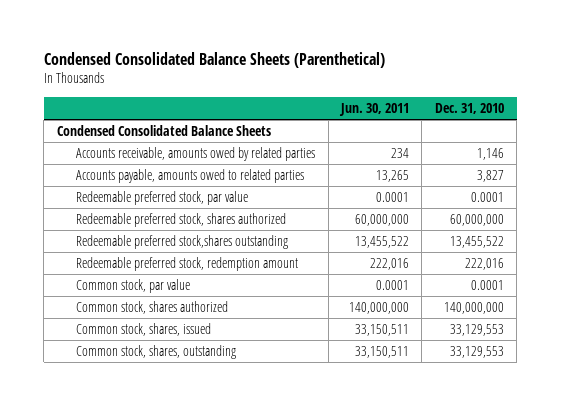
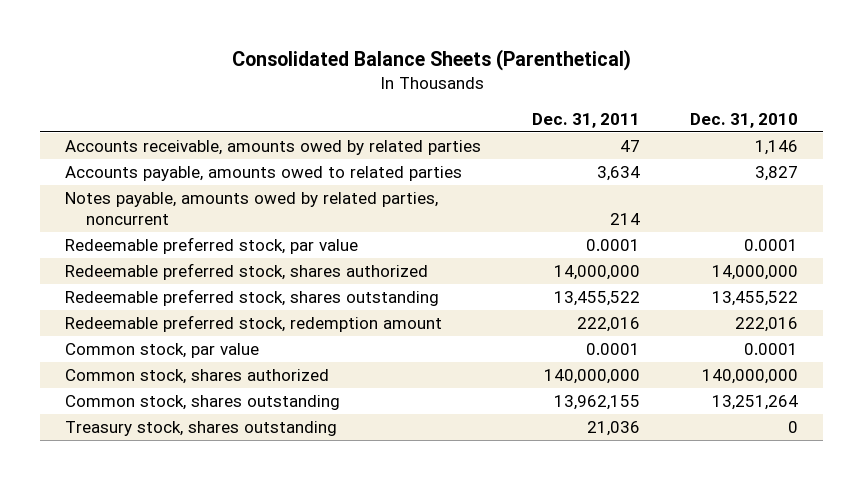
[43,52,385,69] Condensed Consolidated Balance Sheets (Parenthetical) -> [231,49,631,72] Consolidated Balance Sheets (Parenthetical)
[339,102,410,116] Jun. 30, 2011 -> none
none -> [531,112,640,128] Dec. 31, 2011
[56,124,271,136] Condensed Consolidated Balance Sheets -> none
none -> [65,192,439,226] Notes payable, amounts owed by related parties, noncurrent
[449,213,504,226] 60,000,000 -> [712,265,799,281] 14,000,000
[76,234,289,249] Redeemable preferred stock,shares outstanding -> [65,289,440,307] Redeemable preferred stock, shares outstanding
[76,322,212,336] Common stock, shares, issued -> none
[76,344,237,359] Common stock, shares, outstanding -> [65,395,341,411] Common stock, shares outstanding
[449,345,504,358] 33,129,553 -> [712,395,799,411] 13,251,264
none -> [65,421,338,437] Treasury stock, shares outstanding

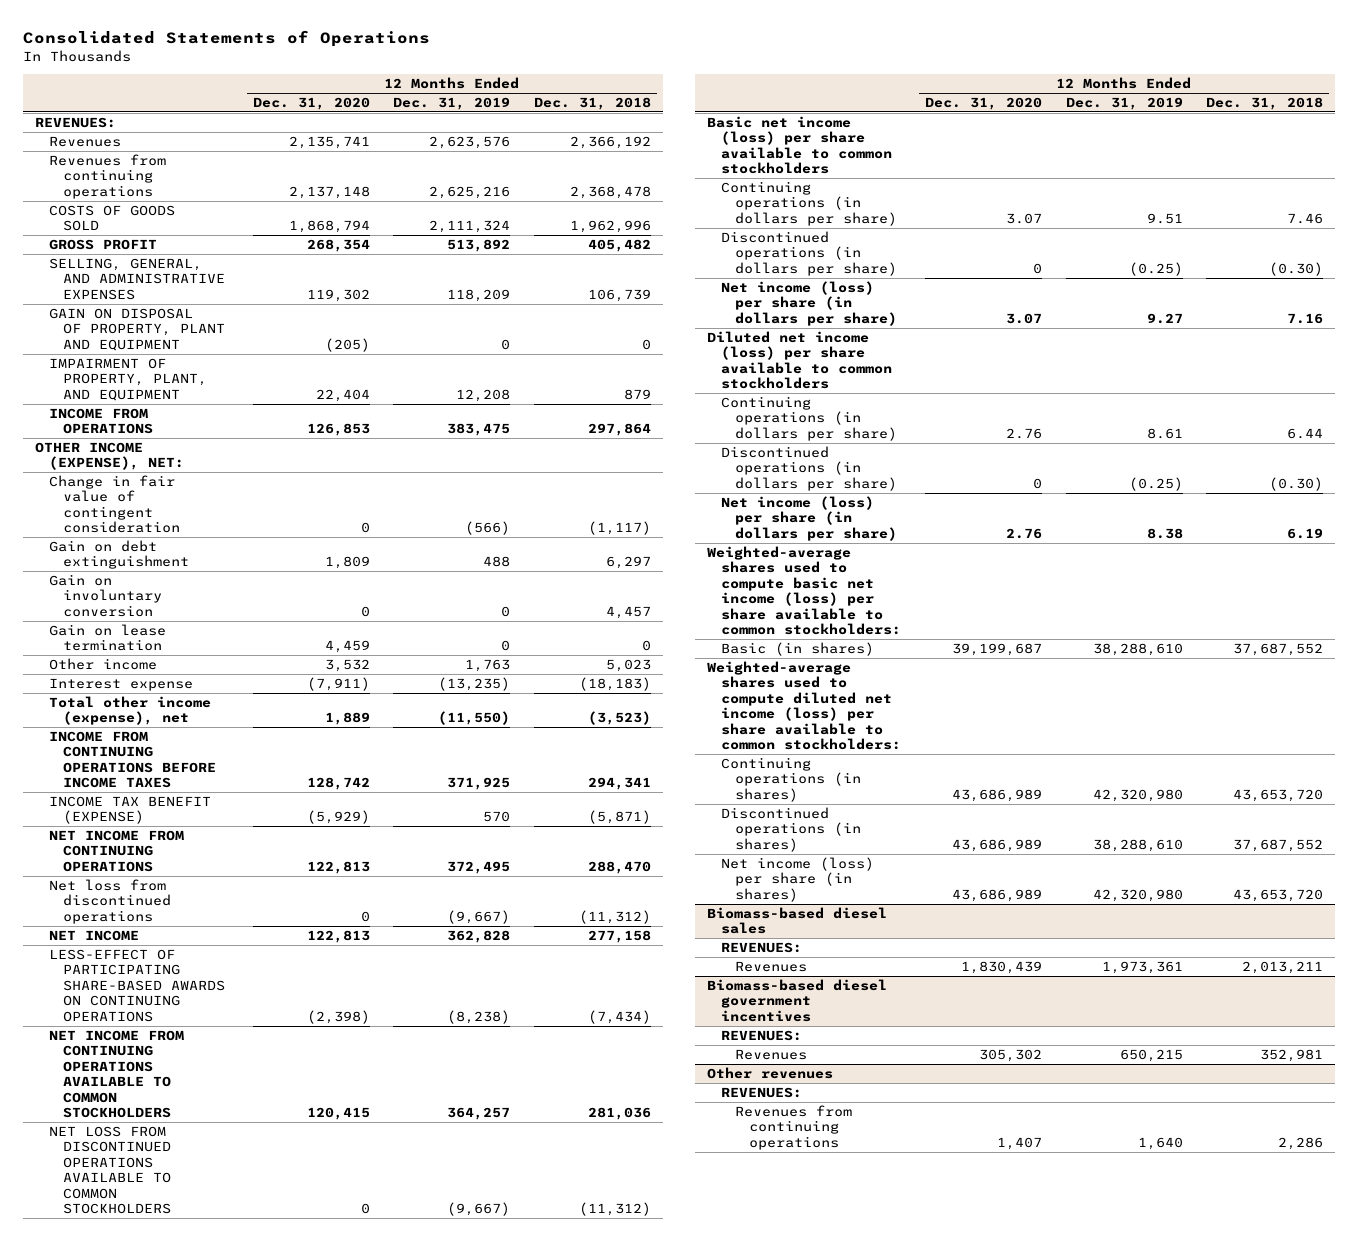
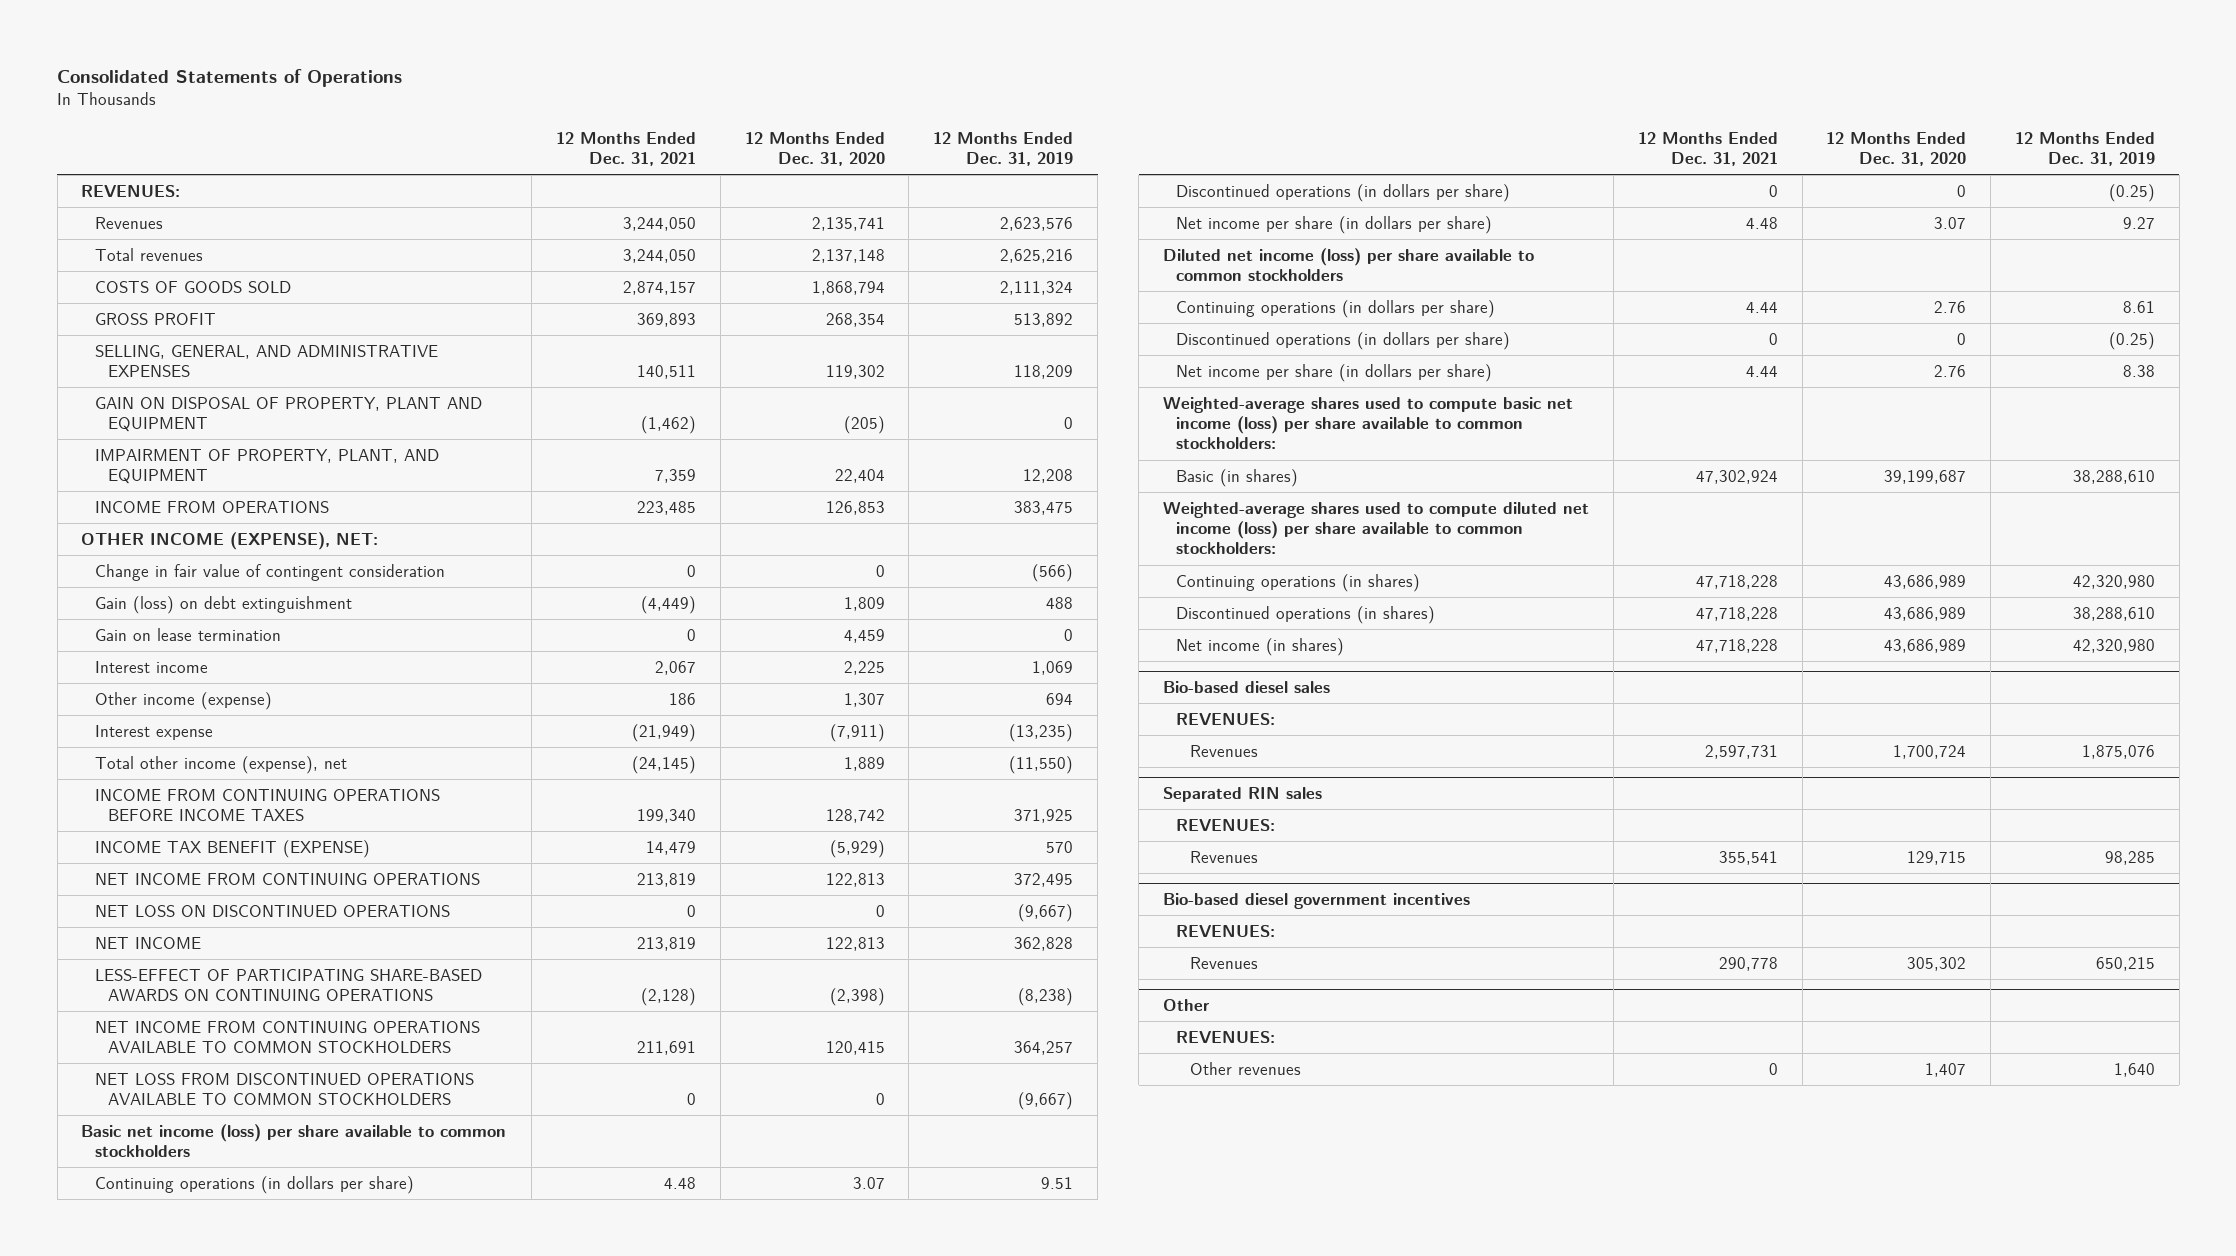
[533,97,651,111] Dec. 31, 2018 -> none
none -> [556,131,697,166] 12 Months Ended Dec. 31, 2021
[48,154,166,199] Revenues from continuing operations -> [94,247,203,261] Total revenues
[48,574,162,617] Gain on involuntary conversion -> none
[48,540,189,570] Gain on debt extinguishment -> [94,595,352,614] Gain (loss) on debt extinguishment
none -> [94,660,208,673] Interest income
[48,658,157,671] Other income -> [94,691,272,710] Other income (expense)
[324,659,370,673] 3,532 -> [843,692,885,707] 1,307
[465,659,511,673] 1,763 -> [1046,692,1074,705] 694
[48,879,171,924] Net loss from discontinued operations -> [94,904,450,917] NET LOSS ON DISCONTINUED OPERATIONS
[721,281,898,326] Net income (loss) per share (in dollars per share) -> [1176,215,1493,234] Net income per share (in dollars per share)
[721,496,898,541] Net income (loss) per share (in dollars per share) -> [1176,363,1493,382] Net income per share (in dollars per share)
[721,857,875,902] Net income (loss) per share (in shares) -> [1176,637,1345,656] Net income (in shares)
[707,907,888,935] Biomass-based diesel sales -> [1163,680,1331,693] Bio-based diesel sales
[707,979,888,1022] Biomass-based diesel government incentives -> none
[960,961,1042,975] 1,830,439 -> [1893,744,1967,759] 1,700,724
[1101,961,1183,975] 1,973,361 -> [2082,744,2156,759] 1,875,076
none -> [1163,786,1323,802] Separated RIN sales
none -> [1189,850,1258,863] Revenues
none -> [1163,892,1471,909] Bio-based diesel government incentives
none -> [1176,924,1276,937] REVENUES:
[707,1067,834,1080] Other revenues -> [1163,998,1211,1011] Other
[735,1105,853,1150] Revenues from continuing operations -> [1189,1061,1301,1075] Other revenues

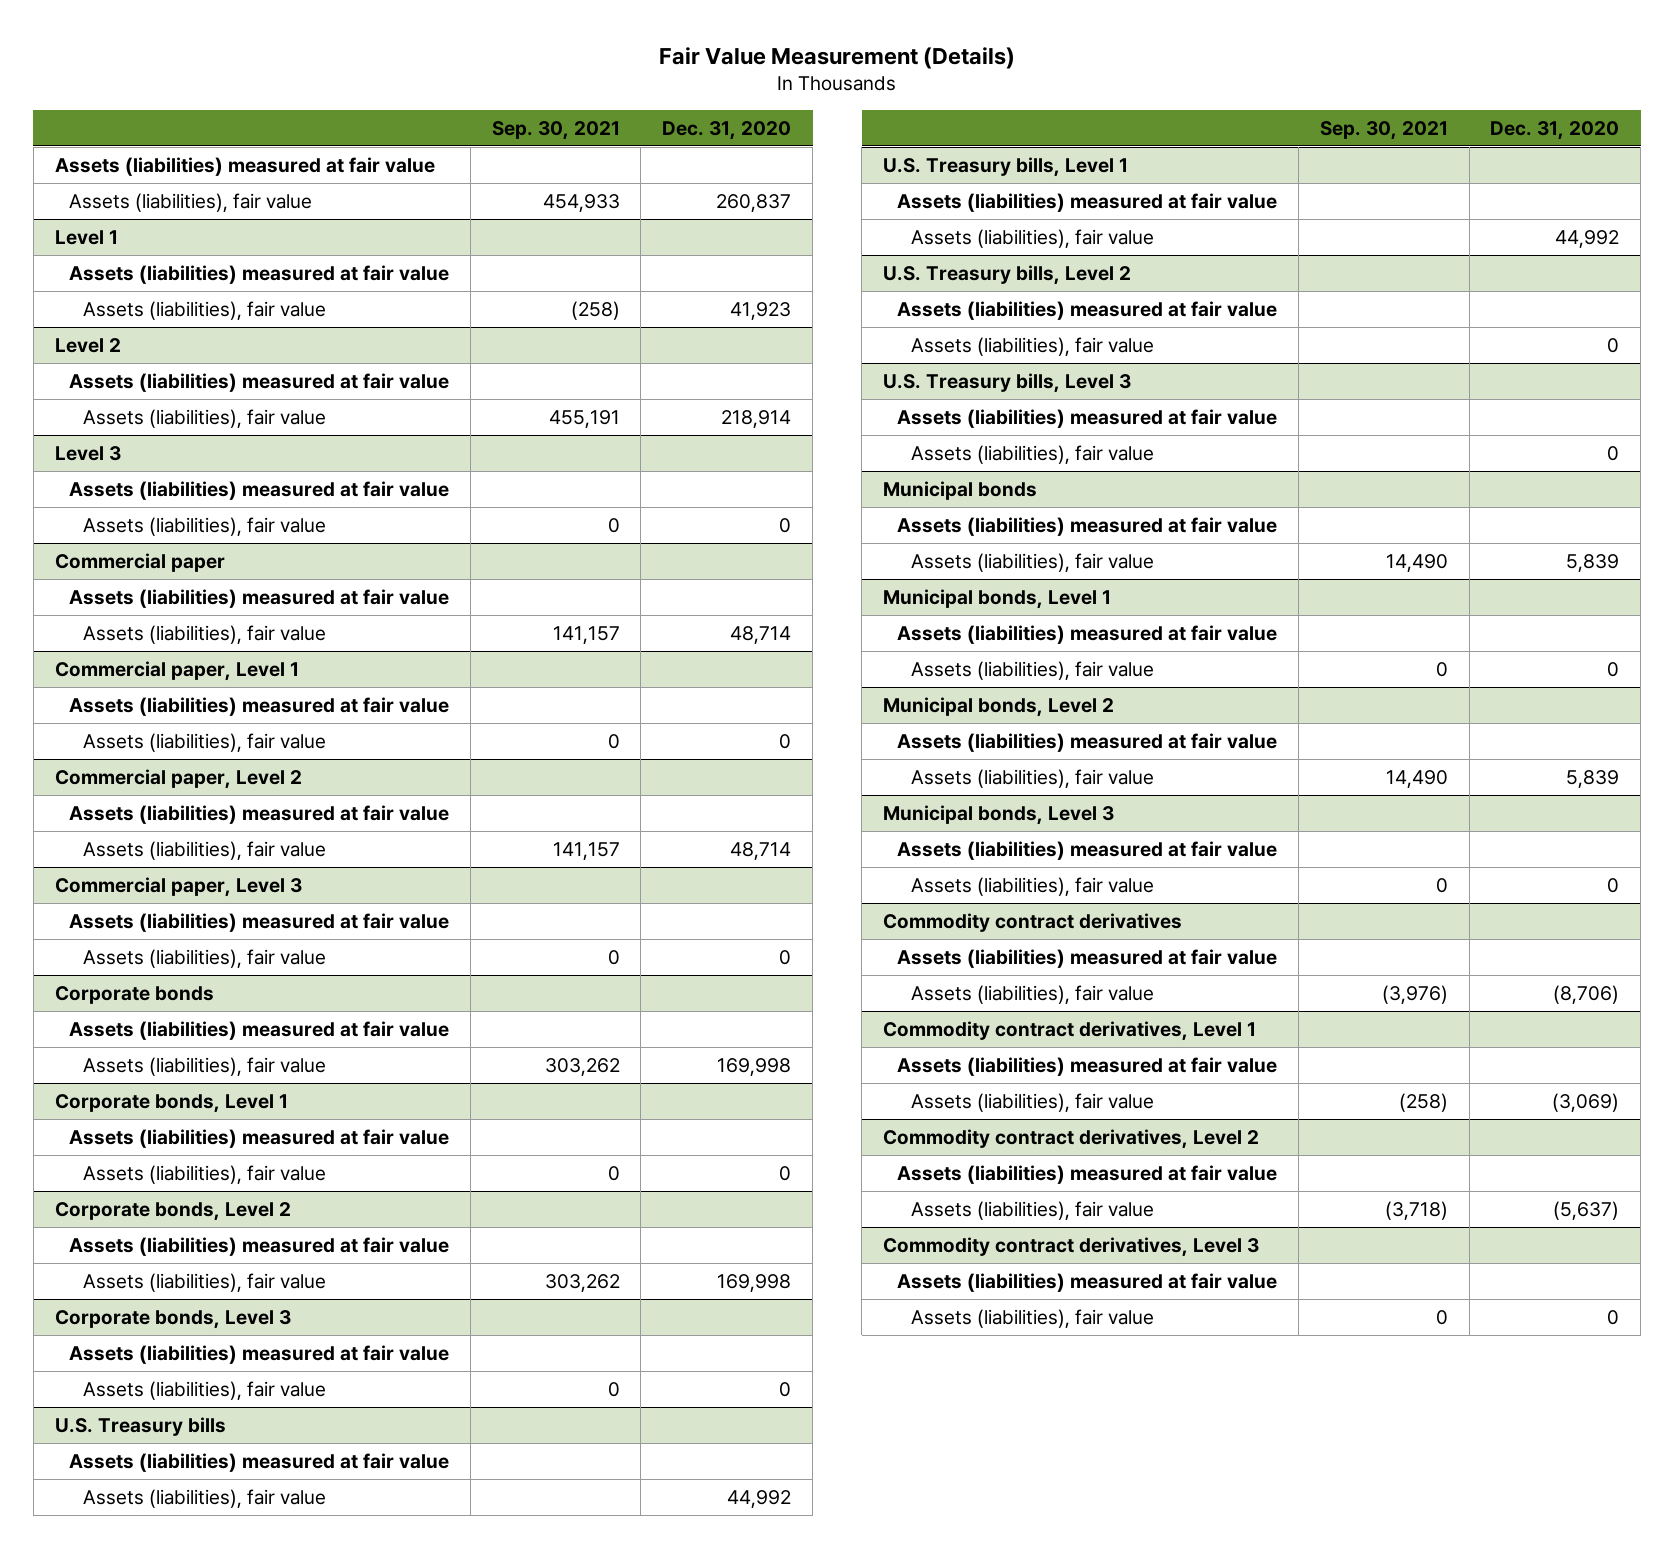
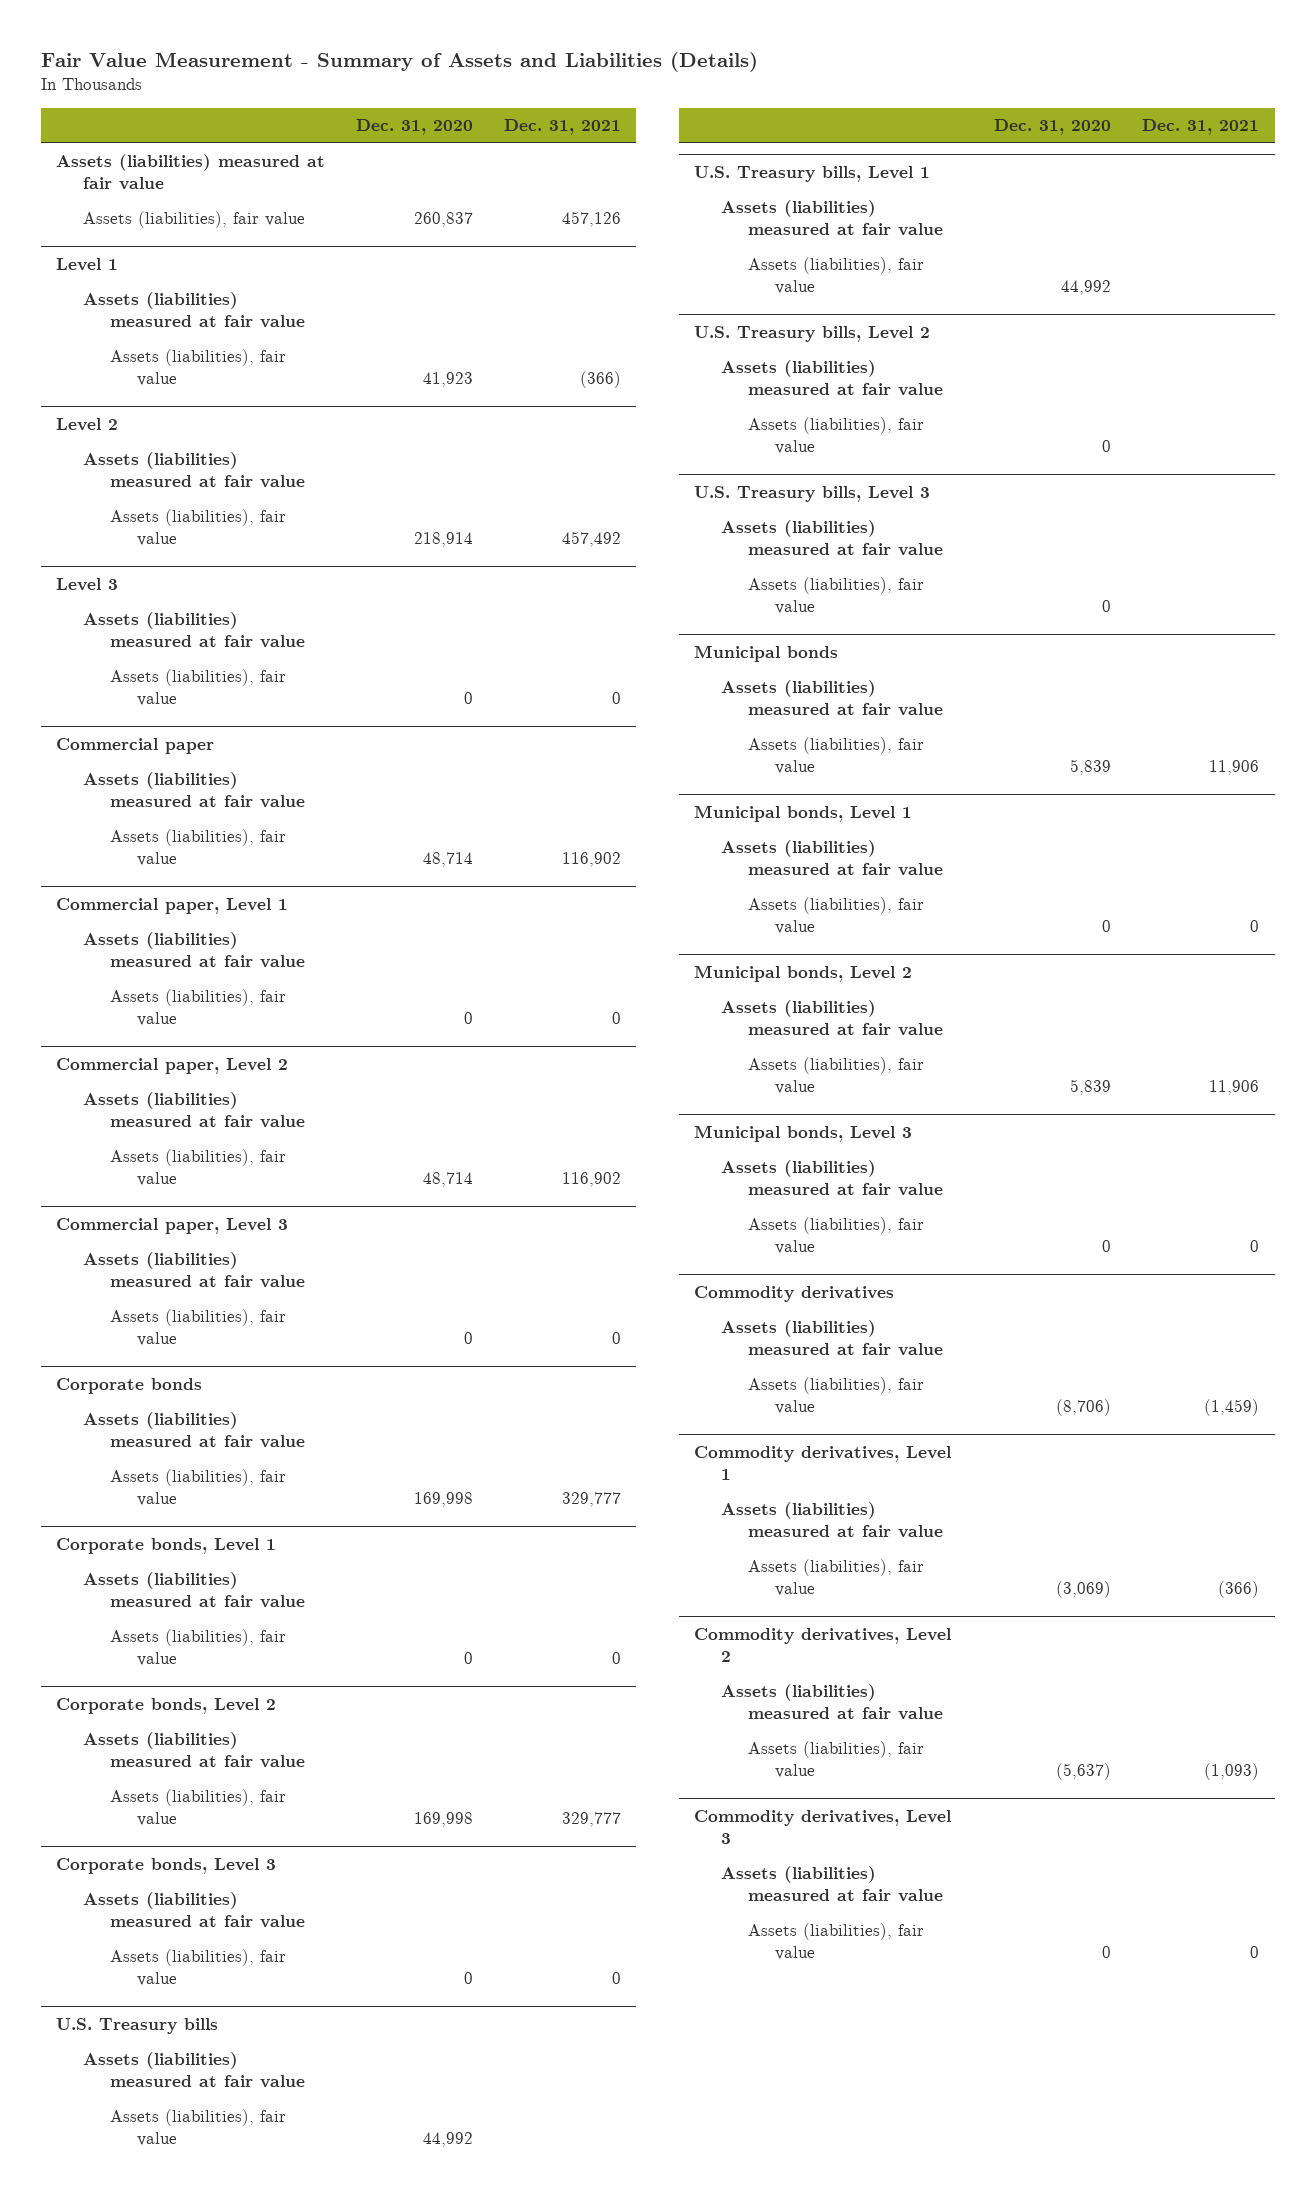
[659,46,1016,69] Fair Value Measurement (Details) -> [40,52,758,73] Fair Value Measurement - Summary of Assets and Liabilities (Details)
[491,120,620,140] Sep. 30, 2021 -> none
none -> [503,119,621,136] Dec. 31, 2021
[882,913,1182,933] Commodity contract derivatives -> [694,1286,895,1303] Commodity derivatives
[882,1021,1256,1042] Commodity contract derivatives, Level 1 -> [694,1446,952,1480] Commodity derivatives, Level 1
[882,1129,1259,1150] Commodity contract derivatives, Level 2 -> [694,1628,952,1662] Commodity derivatives, Level 2
[882,1237,1259,1258] Commodity contract derivatives, Level 3 -> [694,1810,952,1844] Commodity derivatives, Level 3

